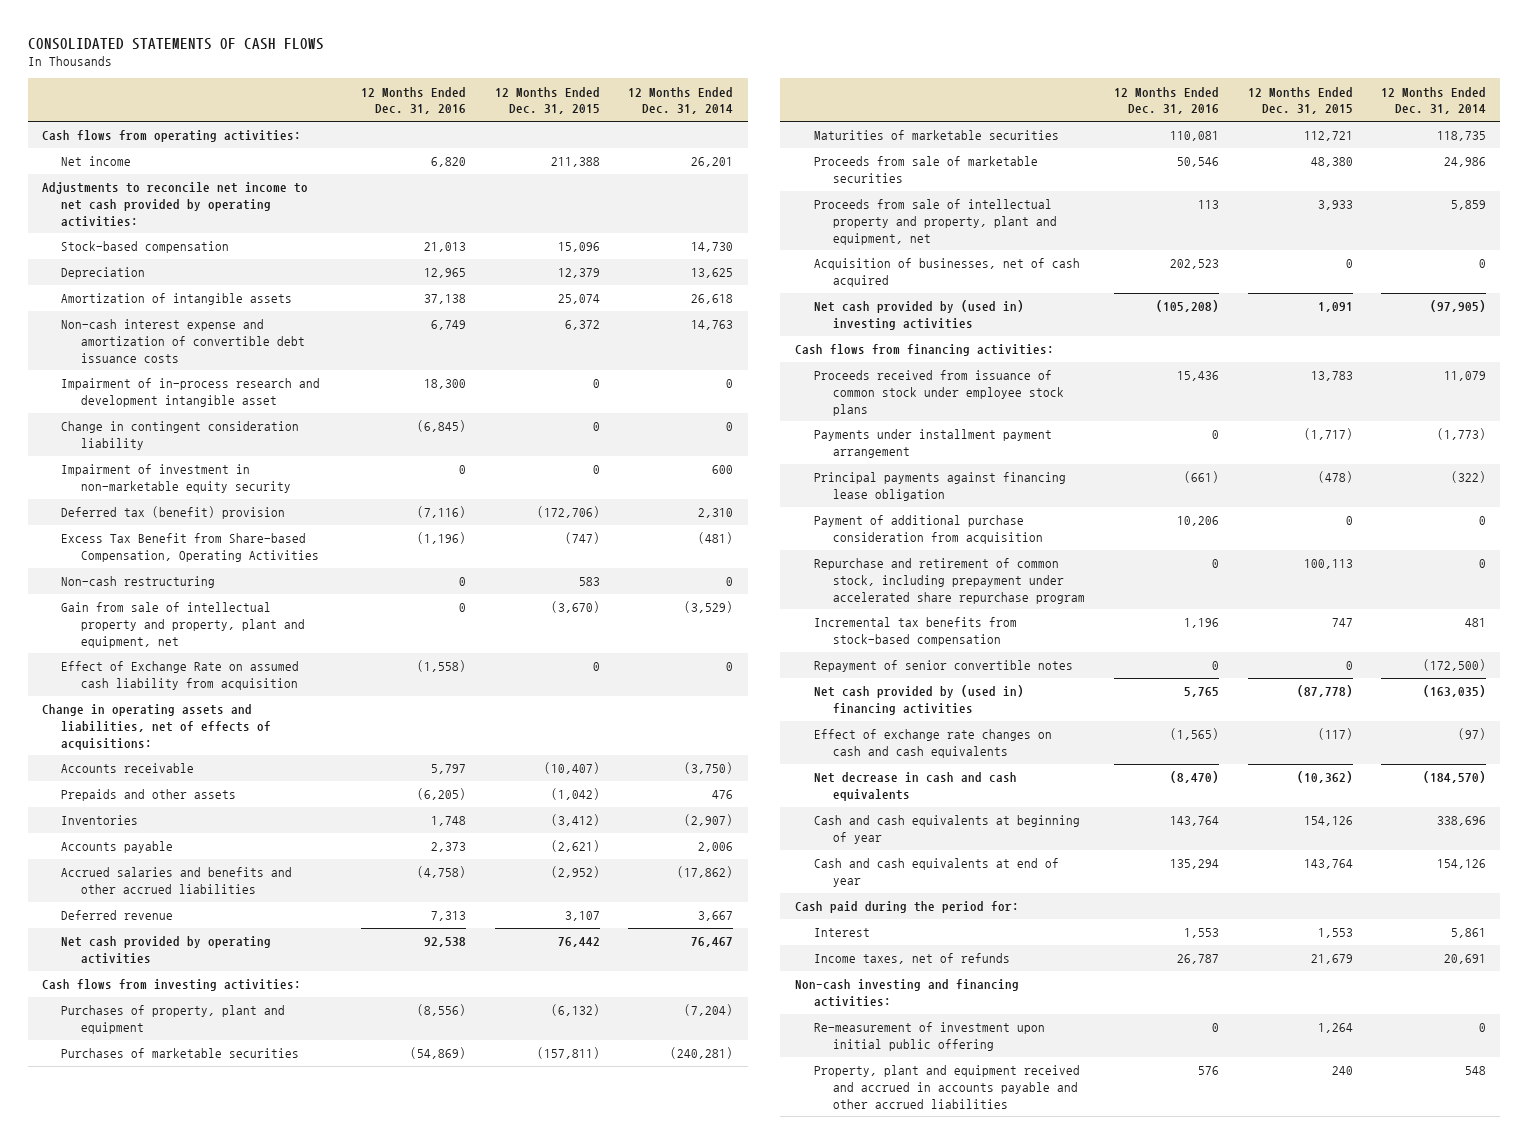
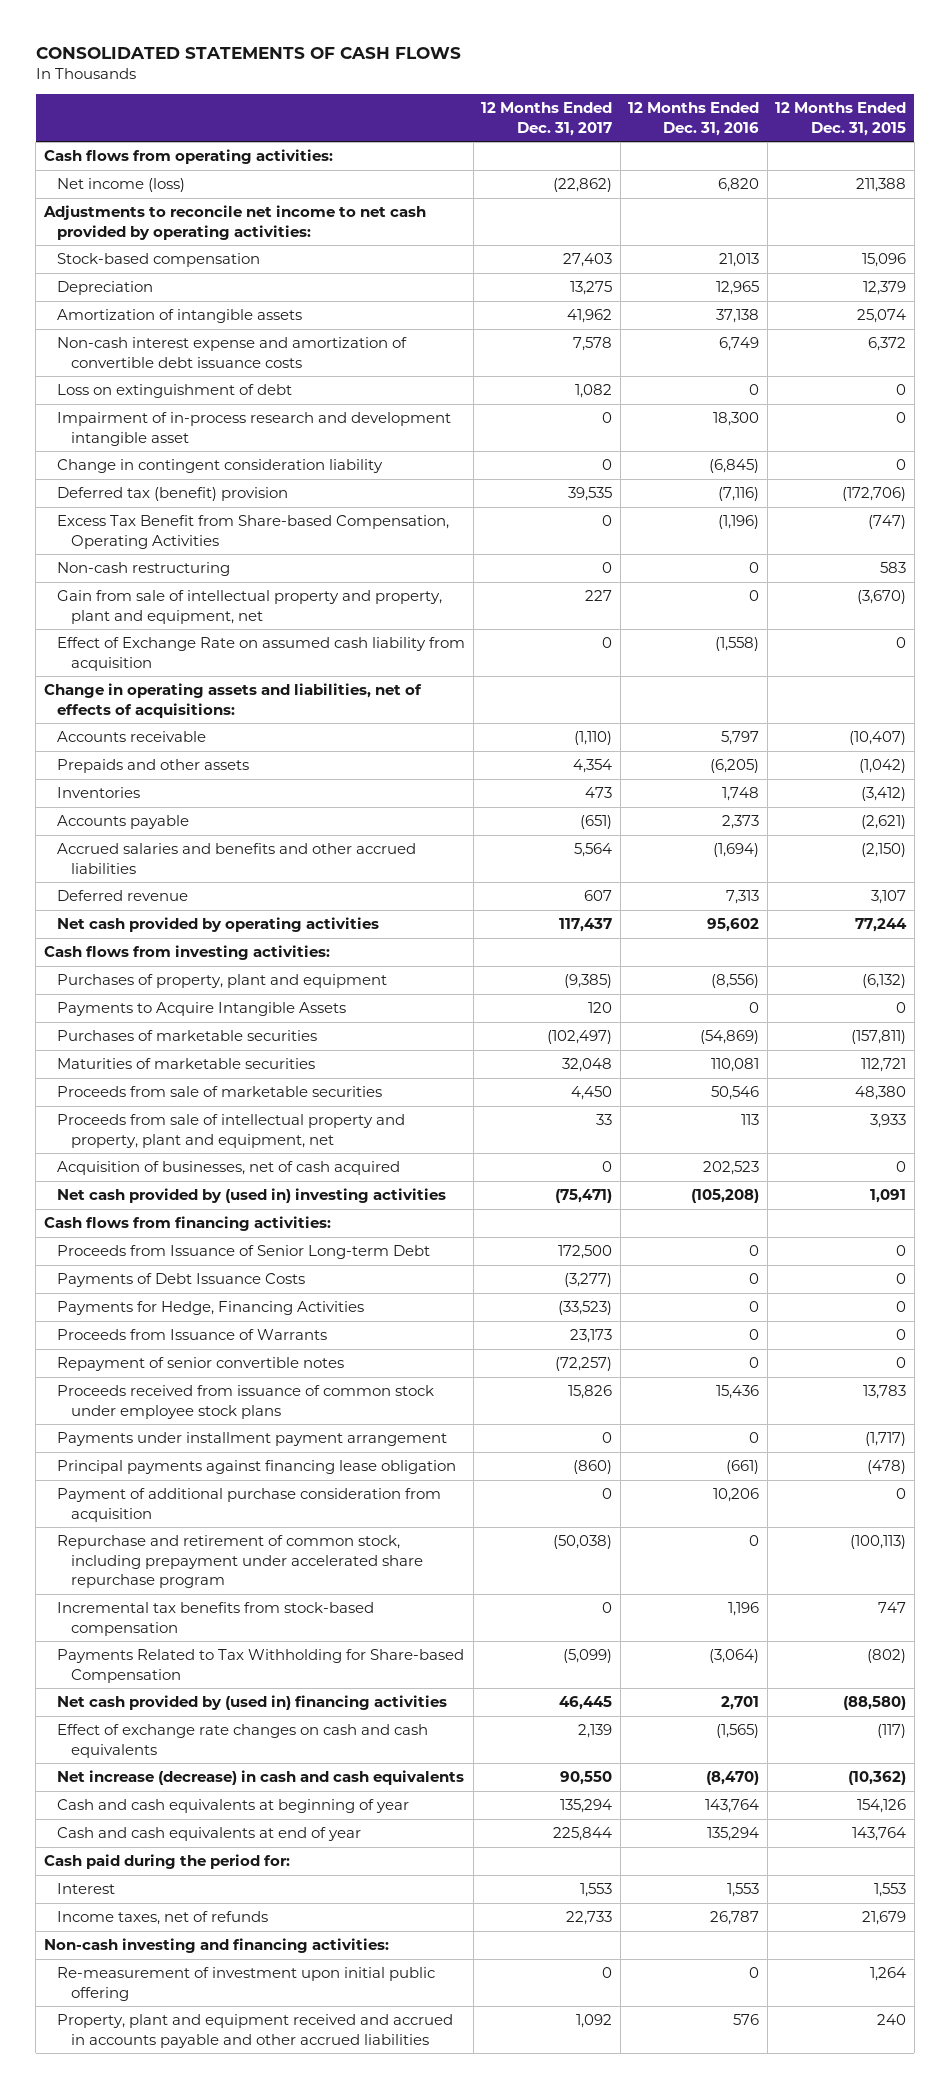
[628,86,734,115] 12 Months Ended Dec. 31, 2014 -> none
none -> [481,102,613,136] 12 Months Ended Dec. 31, 2017
[61,156,132,167] Net income -> [57,178,186,193] Net income (loss)
none -> [57,384,293,399] Loss on extinguishment of debt
[61,464,291,493] Impairment of investment in non-marketable equity security -> none
[417,866,467,879] (4,758) -> [713,843,760,858] (1,694)
[550,866,600,879] (2,952) -> [861,843,907,858] (2,150)
[424,937,467,948] 92,538 -> [707,918,760,933] 95,602
[557,937,600,948] 76,442 -> [855,918,908,933] 77,244
none -> [57,1002,347,1017] Payments to Acquire Intangible Assets
none -> [57,1245,431,1260] Proceeds from Issuance of Senior Long-term Debt
none -> [57,1273,306,1288] Payments of Debt Issuance Costs
none -> [57,1301,365,1316] Payments for Hedge, Financing Activities
none -> [57,1329,328,1341] Proceeds from Issuance of Warrants
[813,660,1073,673] Repayment of senior convertible notes -> [57,1357,345,1372] Repayment of senior convertible notes
[1303,559,1353,570] 100,113 -> [850,1535,907,1550] (100,113)
none -> [57,1649,465,1683] Payments Related to Tax Withholding for Share-based Compensation
[1183,687,1219,698] 5,765 -> [721,1696,760,1711] 2,701
[1296,685,1353,698] (87,778) -> [843,1696,907,1711] (88,580)
[813,772,1017,801] Net decrease in cash and cash equivalents -> [57,1770,465,1786] Net increase (decrease) in cash and cash equivalents

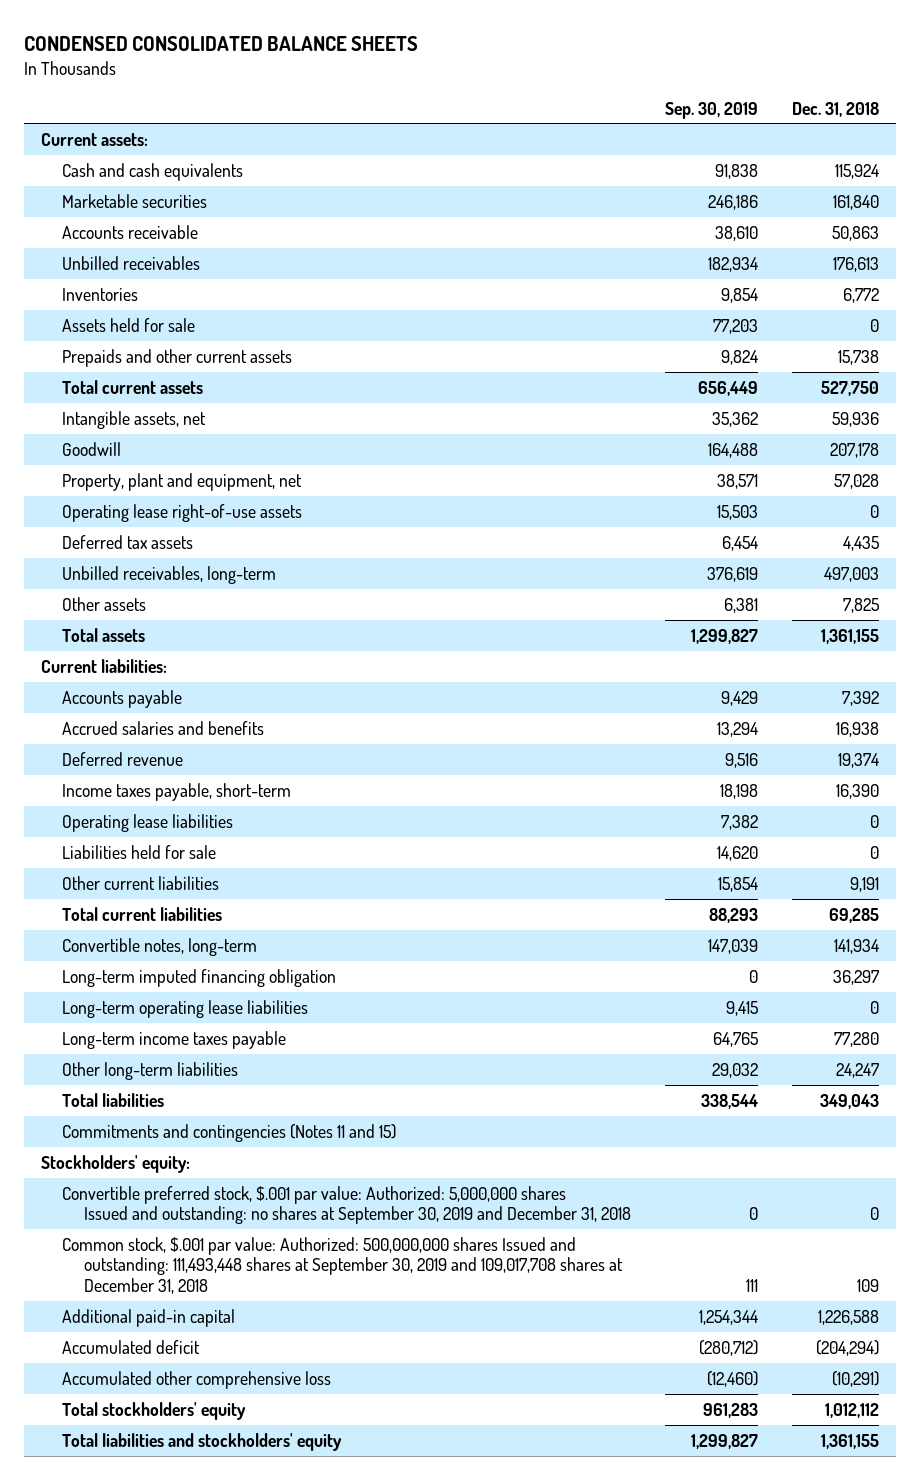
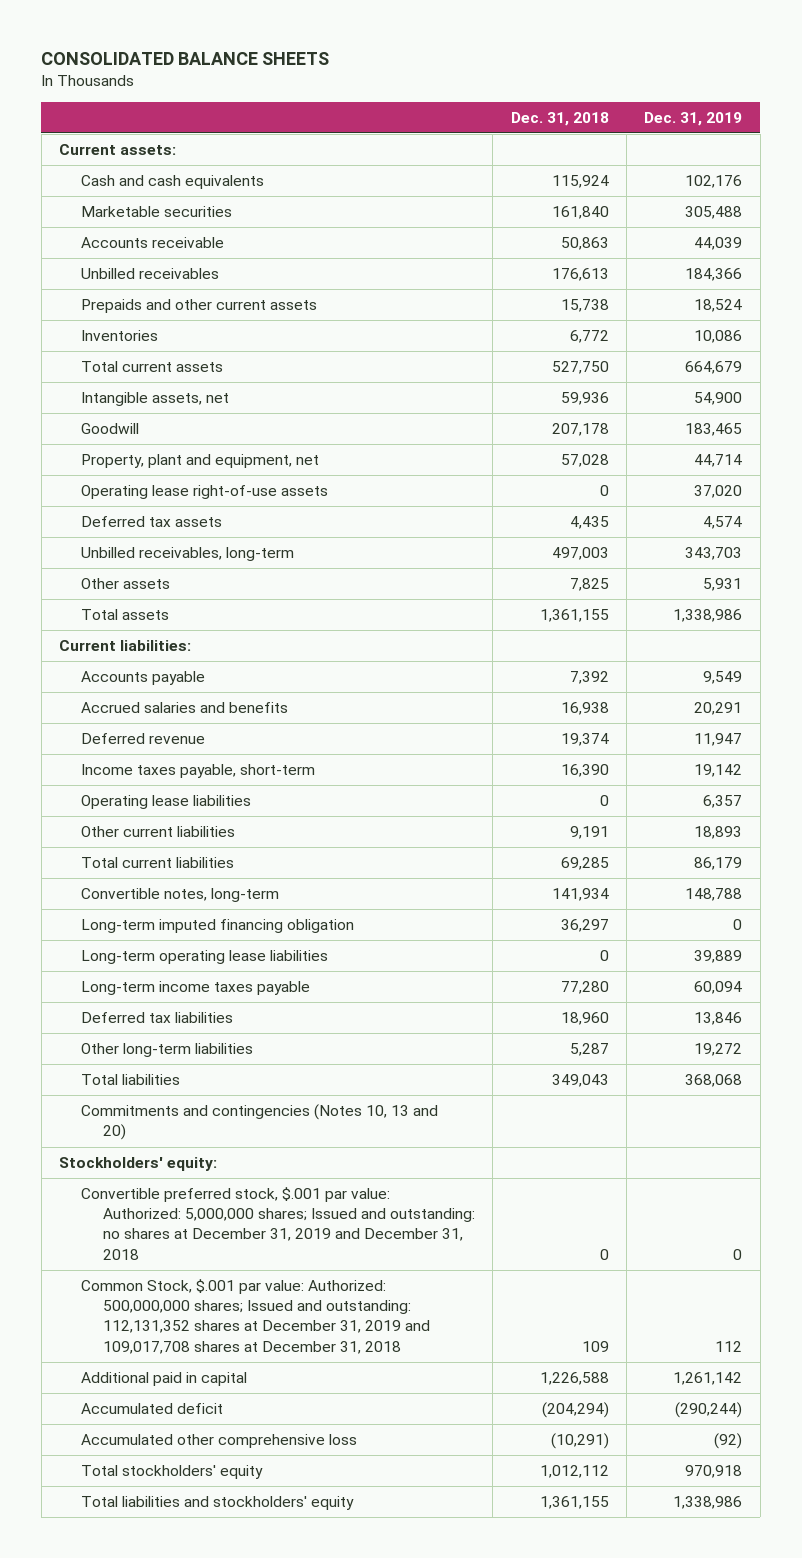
[23,36,418,52] CONDENSED CONSOLIDATED BALANCE SHEETS -> [41,52,330,66] CONSOLIDATED BALANCE SHEETS
[664,101,758,119] Sep. 30, 2019 -> none
none -> [644,111,743,126] Dec. 31, 2019
[62,317,196,332] Assets held for sale -> none
[62,287,139,301] Inventories -> [81,330,159,342] Inventories
[62,844,217,859] Liabilities held for sale -> none
none -> [81,1012,234,1024] Deferred tax liabilities
[835,1062,879,1078] 24,247 -> [569,1043,609,1057] 5,287
[62,1123,397,1142] Commitments and contingencies (Notes 11 and 15) -> [81,1104,439,1141] Commitments and contingencies (Notes 10, 13 and 20)
[62,1185,631,1225] Convertible preferred stock, $.001 par value: Authorized: 5,000,000 shares Issued and outstanding: no shares at September 30, 2019 and December 31, 2018 -> [81,1187,475,1260] Convertible preferred stock, $.001 par value: Authorized: 5,000,000 shares; Issued and outstanding: no shares at December 31, 2019 and December 31, 2018
[62,1236,623,1295] Common stock, $.001 par value: Authorized: 500,000,000 shares Issued and outstanding: 111,493,448 shares at September 30, 2019 and 109,017,708 shares at December 31, 2018 -> [81,1279,430,1354] Common Stock, $.001 par value: Authorized: 500,000,000 shares; Issued and outstanding: 112,131,352 shares at December 31, 2019 and 109,017,708 shares at December 31, 2018
[62,1308,236,1327] Additional paid-in capital -> [81,1372,248,1387] Additional paid in capital

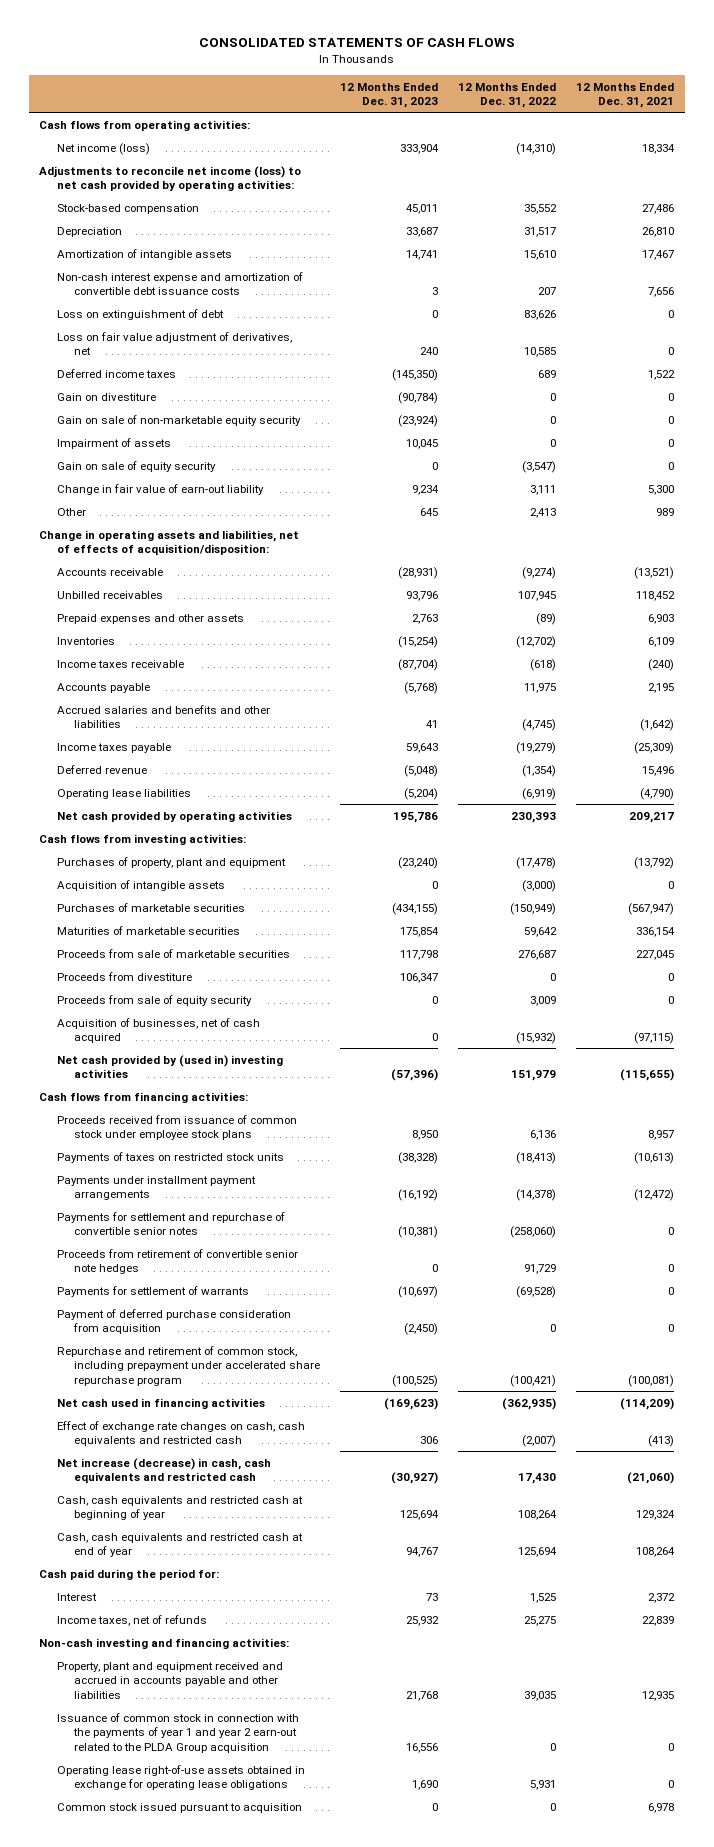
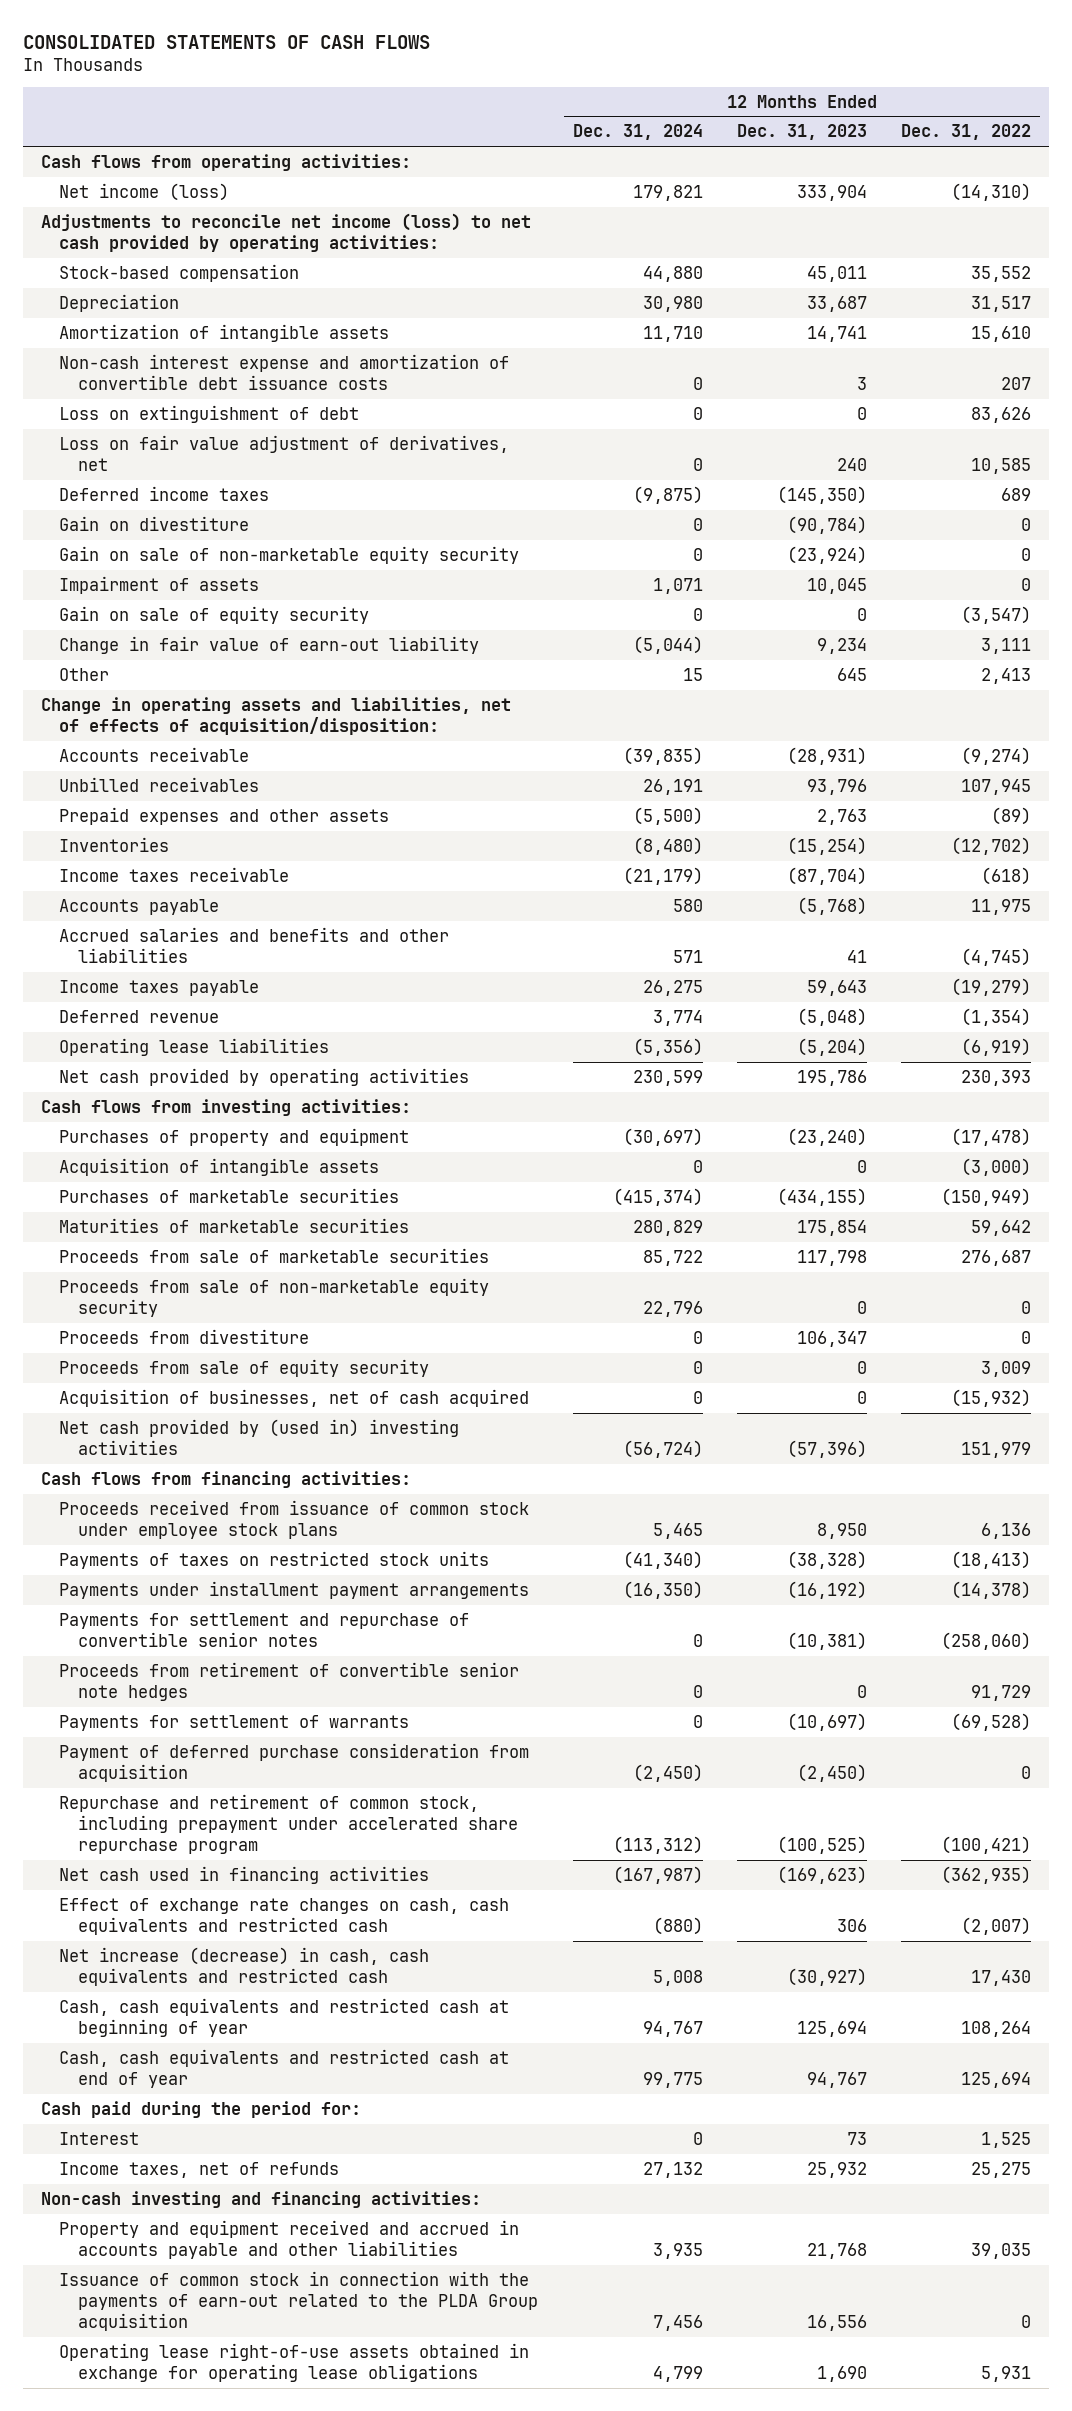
[576,82,675,109] 12 Months Ended Dec. 31, 2021 -> none
none -> [572,124,703,141] Dec. 31, 2024
[56,856,286,868] Purchases of property, plant and equipment -> [59,1127,410,1146] Purchases of property and equipment
none -> [59,1277,490,1317] Proceeds from sale of non-marketable equity security
[56,1661,283,1699] Property, plant and equipment received and accrued in accounts payable and other liabilities -> [59,2219,520,2259] Property and equipment received and accrued in accounts payable and other liabilities
[56,1712,299,1753] Issuance of common stock in connection with the payments of year 1 and year 2 earn-out related to the PLDA Group acquisition -> [59,2270,539,2331] Issuance of common stock in connection with the payments of earn-out related to the PLDA Group acquisition
[56,1802,302,1813] Common stock issued pursuant to acquisition -> none

